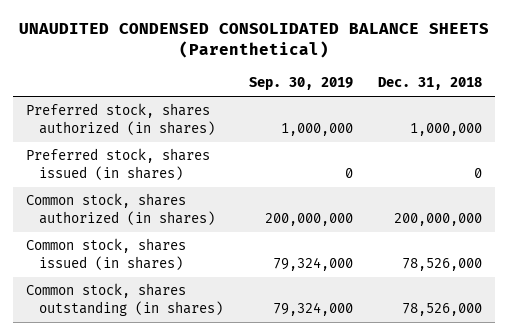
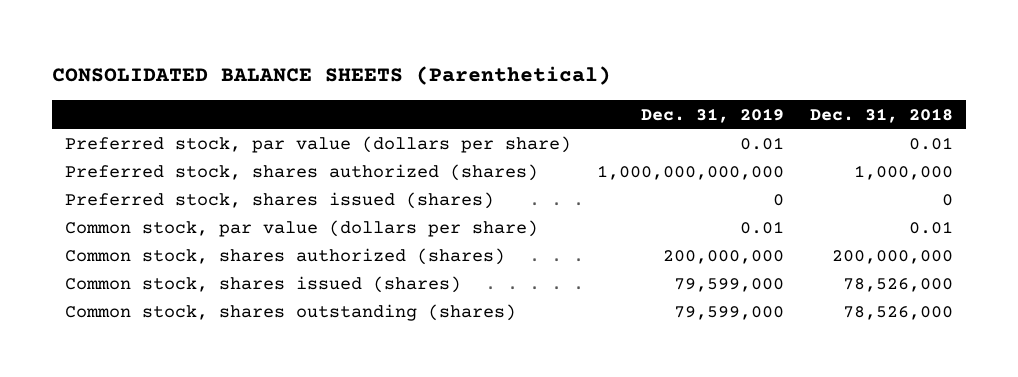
[19,23,490,59] UNAUDITED CONDENSED CONSOLIDATED BALANCE SHEETS (Parenthetical) -> [52,66,612,86] CONSOLIDATED BALANCE SHEETS (Parenthetical)
[248,77,353,91] Sep. 30, 2019 -> none
none -> [641,107,785,123] Dec. 31, 2019
none -> [65,135,572,153] Preferred stock, par value (dollars per share)
[25,103,216,135] Preferred stock, shares authorized (in shares) -> [65,163,539,181] Preferred stock, shares authorized (shares)
[25,148,210,180] Preferred stock, shares issued (in shares) -> [65,191,495,209] Preferred stock, shares issued (shares)
none -> [65,219,539,237] Common stock, par value (dollars per share)
[25,193,216,225] Common stock, shares authorized (in shares) -> [65,247,506,265] Common stock, shares authorized (shares)
[25,238,186,270] Common stock, shares issued (in shares) -> [65,275,462,293] Common stock, shares issued (shares)
[25,283,224,316] Common stock, shares outstanding (in shares) -> [65,303,517,321] Common stock, shares outstanding (shares)

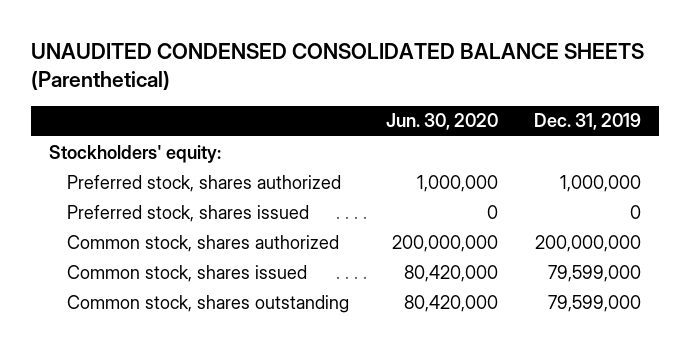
[52,66,612,86] CONSOLIDATED BALANCE SHEETS (Parenthetical) -> [31,43,645,91] UNAUDITED CONDENSED CONSOLIDATED BALANCE SHEETS (Parenthetical)
[809,107,953,123] Dec. 31, 2018 -> none
none -> [385,113,498,131] Jun. 30, 2020
[65,135,572,153] Preferred stock, par value (dollars per share) -> none
[65,219,539,237] Common stock, par value (dollars per share) -> none
none -> [49,144,222,163] Stockholders' equity:
[65,163,539,181] Preferred stock, shares authorized (shares) -> [67,174,342,192] Preferred stock, shares authorized
[597,164,785,180] 1,000,000,000,000 -> [559,174,641,192] 1,000,000
[65,191,495,209] Preferred stock, shares issued (shares) -> [67,204,310,222] Preferred stock, shares issued
[65,247,506,265] Common stock, shares authorized (shares) -> [67,234,340,252] Common stock, shares authorized
[65,275,462,293] Common stock, shares issued (shares) -> [67,264,308,282] Common stock, shares issued
[65,303,517,321] Common stock, shares outstanding (shares) -> [67,294,350,313] Common stock, shares outstanding

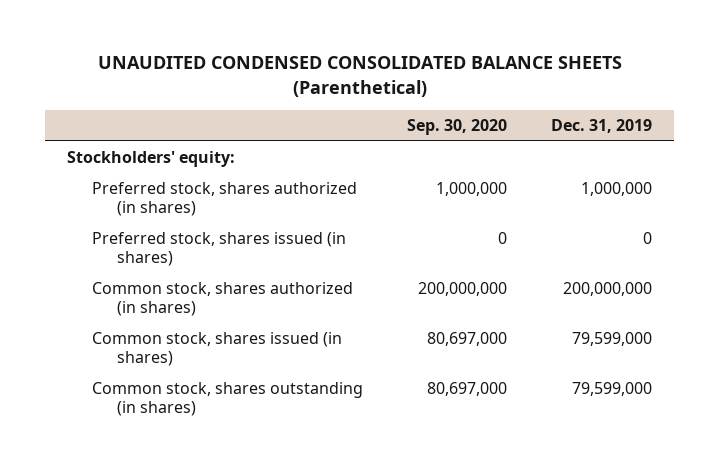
[385,113,498,131] Jun. 30, 2020 -> none
none -> [407,118,508,135] Sep. 30, 2020
[67,174,342,192] Preferred stock, shares authorized -> [91,182,357,217] Preferred stock, shares authorized (in shares)
[67,204,310,222] Preferred stock, shares issued -> [91,232,346,267] Preferred stock, shares issued (in shares)
[67,234,340,252] Common stock, shares authorized -> [91,282,353,317] Common stock, shares authorized (in shares)
[67,264,308,282] Common stock, shares issued -> [91,332,342,367] Common stock, shares issued (in shares)
[67,294,350,313] Common stock, shares outstanding -> [91,382,363,417] Common stock, shares outstanding (in shares)

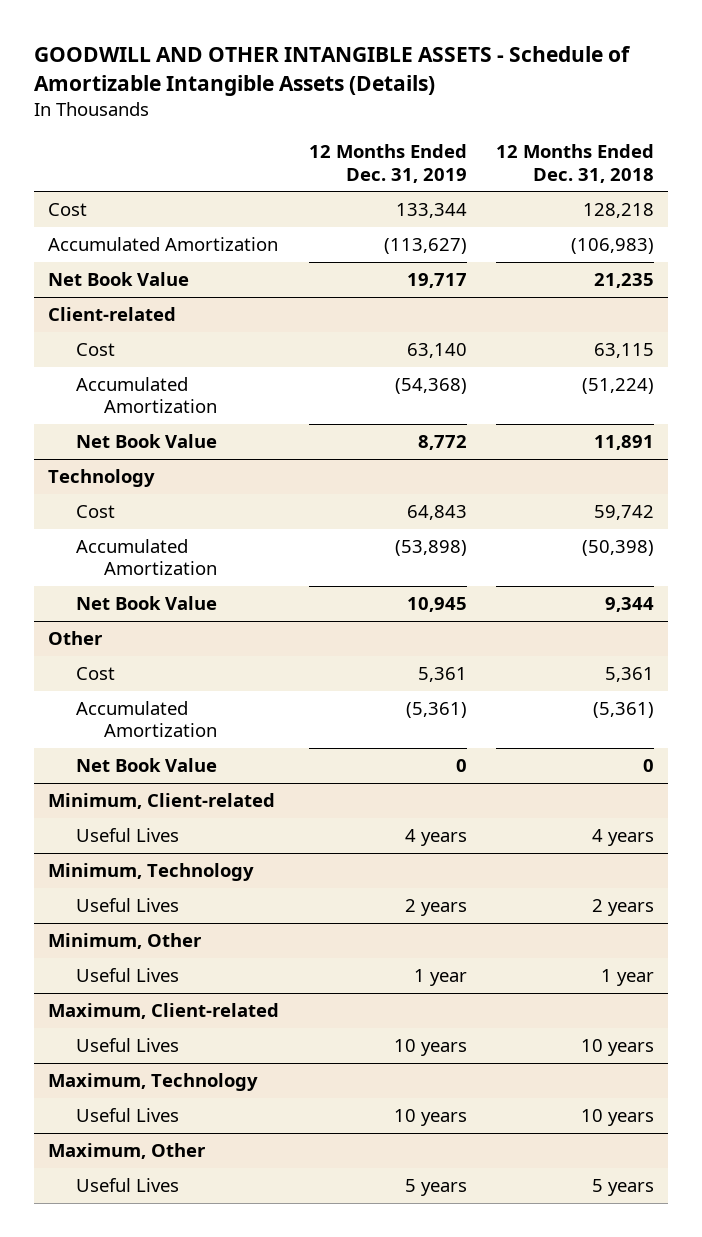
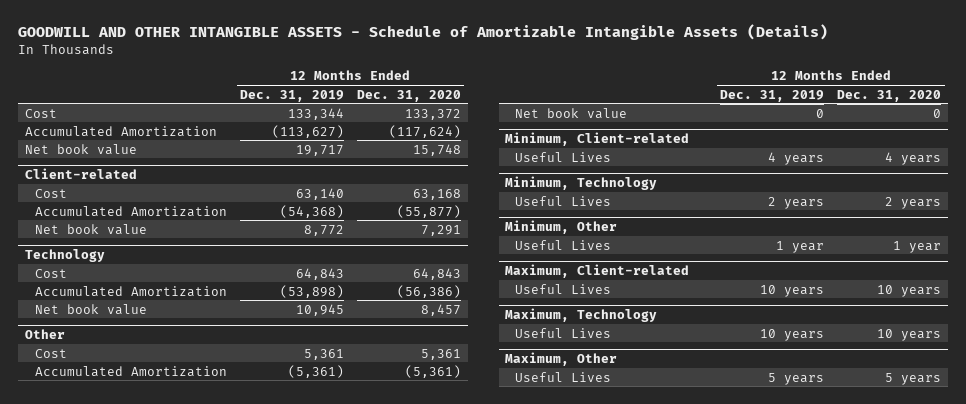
[495,144,654,183] 12 Months Ended Dec. 31, 2018 -> none
none -> [356,89,461,102] Dec. 31, 2020
[48,271,190,286] Net Book Value -> [24,143,137,155] Net book value
[76,433,218,448] Net Book Value -> [34,223,147,235] Net book value
[76,595,218,610] Net Book Value -> [34,303,147,315] Net book value
[76,757,218,772] Net Book Value -> [515,107,628,119] Net book value

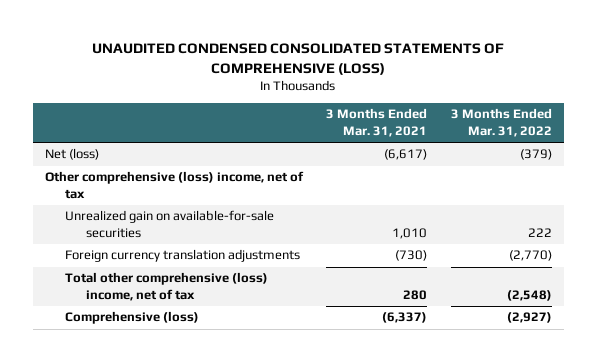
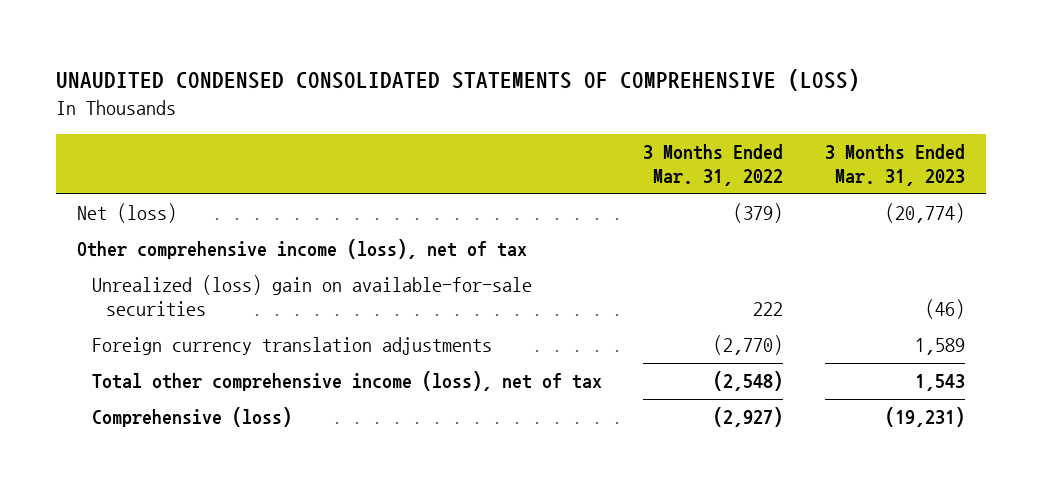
[326,108,428,137] 3 Months Ended Mar. 31, 2021 -> none
none -> [825,144,966,187] 3 Months Ended Mar. 31, 2023
[45,171,305,199] Other comprehensive (loss) income, net of tax -> [76,239,527,260] Other comprehensive income (loss), net of tax
[65,210,275,238] Unrealized gain on available-for-sale securities -> [91,275,532,317] Unrealized (loss) gain on available-for-sale securities
[65,272,269,301] Total other comprehensive (loss) income, net of tax -> [91,371,602,392] Total other comprehensive income (loss), net of tax

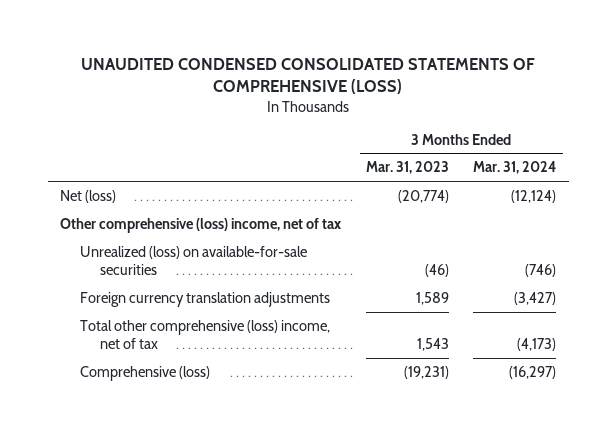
[643,144,784,187] 3 Months Ended Mar. 31, 2022 -> none
none -> [473,161,557,175] Mar. 31, 2024
[76,239,527,260] Other comprehensive income (loss), net of tax -> [60,217,342,233] Other comprehensive (loss) income, net of tax
[91,275,532,317] Unrealized (loss) gain on available-for-sale securities -> [79,245,307,276] Unrealized (loss) on available-for-sale securities
[91,371,602,392] Total other comprehensive income (loss), net of tax -> [79,319,330,350] Total other comprehensive (loss) income, net of tax

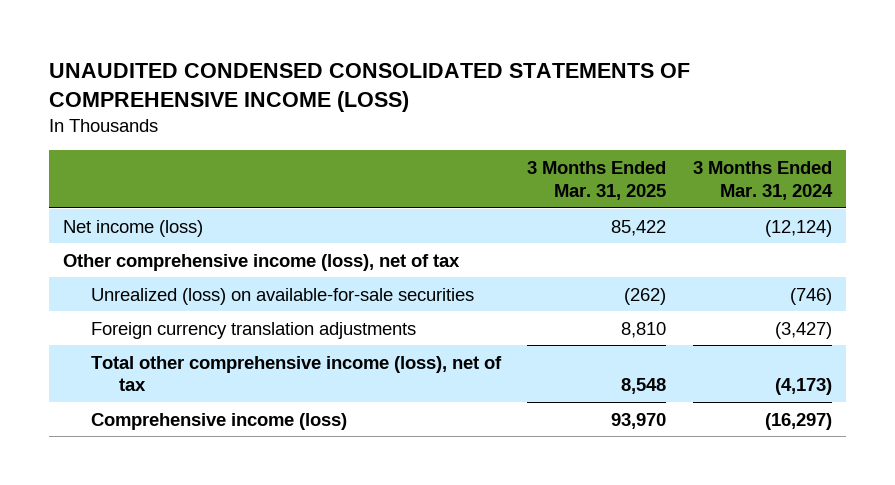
[81,57,536,95] UNAUDITED CONDENSED CONSOLIDATED STATEMENTS OF COMPREHENSIVE (LOSS) -> [49,62,691,112] UNAUDITED CONDENSED CONSOLIDATED STATEMENTS OF COMPREHENSIVE INCOME (LOSS)
[365,161,449,175] Mar. 31, 2023 -> none
none -> [527,161,667,200] 3 Months Ended Mar. 31, 2025
[60,189,117,203] Net (loss) -> [62,219,203,237] Net income (loss)
[60,217,342,233] Other comprehensive (loss) income, net of tax -> [62,253,460,271] Other comprehensive income (loss), net of tax
[79,319,330,350] Total other comprehensive (loss) income, net of tax -> [90,355,502,392] Total other comprehensive income (loss), net of tax
[79,365,210,381] Comprehensive (loss) -> [90,412,347,430] Comprehensive income (loss)

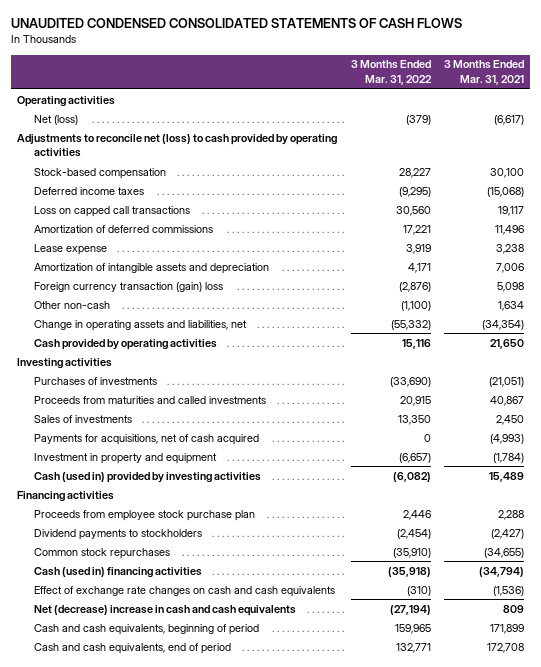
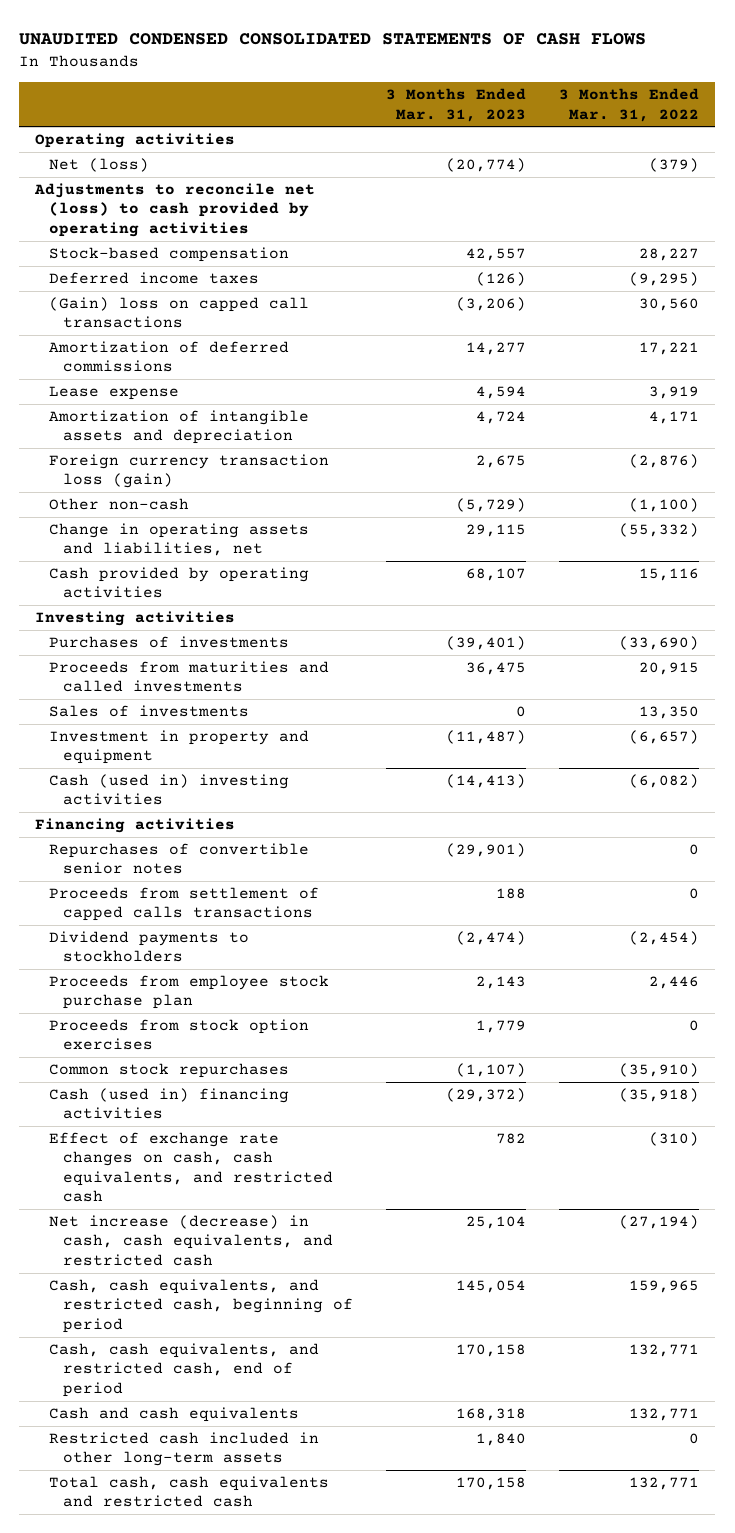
[443,60,524,85] 3 Months Ended Mar. 31, 2021 -> none
none -> [386,88,527,122] 3 Months Ended Mar. 31, 2023
[33,205,190,217] Loss on capped call transactions -> [49,297,310,329] (Gain) loss on capped call transactions
[33,281,223,292] Foreign currency transaction (gain) loss -> [49,454,330,489] Foreign currency transaction loss (gain)
[33,433,259,445] Payments for acquisitions, net of cash acquired -> none
[33,471,261,483] Cash (used in) provided by investing activities -> [49,774,290,806] Cash (used in) investing activities
none -> [49,843,310,875] Repurchases of convertible senior notes
none -> [49,887,320,922] Proceeds from settlement of capped calls transactions
[33,509,255,521] Proceeds from employee stock purchase plan -> [49,975,330,1010] Proceeds from employee stock purchase plan
none -> [49,1019,310,1051] Proceeds from stock option exercises
[33,585,335,597] Effect of exchange rate changes on cash and cash equivalents -> [49,1132,334,1203] Effect of exchange rate changes on cash, cash equivalents, and restricted cash
[33,604,296,616] Net (decrease) increase in cash and cash equivalents -> [49,1215,334,1266] Net increase (decrease) in cash, cash equivalents, and restricted cash
[33,623,259,635] Cash and cash equivalents, beginning of period -> [49,1279,354,1333] Cash, cash equivalents, and restricted cash, beginning of period
[33,642,231,654] Cash and cash equivalents, end of period -> [49,1343,320,1397] Cash, cash equivalents, and restricted cash, end of period
none -> [49,1407,300,1423] Cash and cash equivalents
none -> [49,1432,320,1467] Restricted cash included in other long-term assets
none -> [49,1476,330,1508] Total cash, cash equivalents and restricted cash

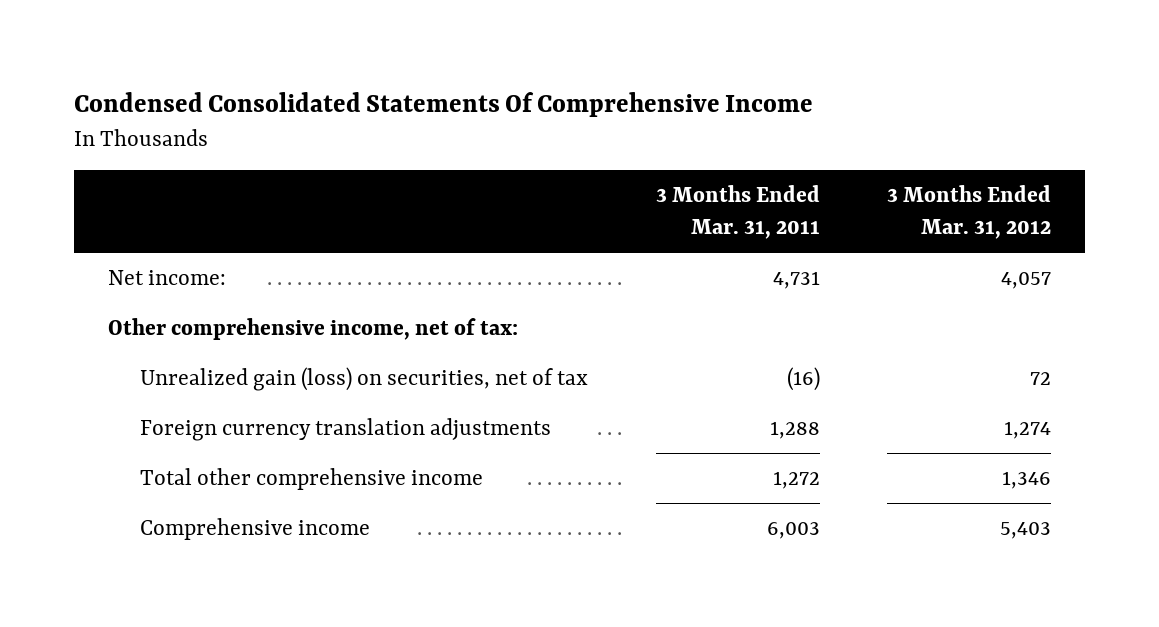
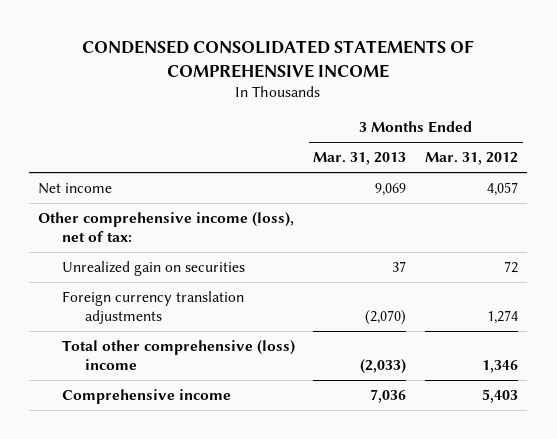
[74,92,814,118] Condensed Consolidated Statements Of Comprehensive Income -> [82,39,475,78] CONDENSED CONSOLIDATED STATEMENTS OF COMPREHENSIVE INCOME
[655,185,820,240] 3 Months Ended Mar. 31, 2011 -> none
none -> [313,152,407,166] Mar. 31, 2013
[107,270,226,286] Net income: -> [38,182,113,194] Net income
[107,318,518,341] Other comprehensive income, net of tax: -> [38,211,295,242] Other comprehensive income (loss), net of tax:
[140,367,589,392] Unrealized gain (loss) on securities, net of tax -> [61,260,245,276] Unrealized gain on securities
[140,468,484,491] Total other comprehensive income -> [61,339,295,370] Total other comprehensive (loss) income

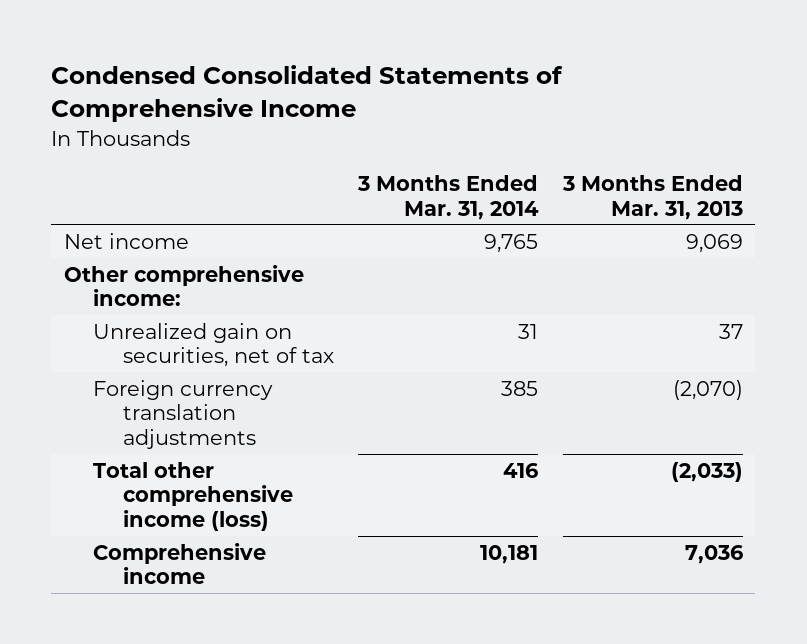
[82,39,475,78] CONDENSED CONSOLIDATED STATEMENTS OF COMPREHENSIVE INCOME -> [51,65,564,123] Condensed Consolidated Statements of Comprehensive Income
[425,152,519,166] Mar. 31, 2012 -> none
none -> [357,174,540,220] 3 Months Ended Mar. 31, 2014
[38,211,295,242] Other comprehensive income (loss), net of tax: -> [63,264,304,307] Other comprehensive income:
[61,260,245,276] Unrealized gain on securities -> [93,322,334,368] Unrealized gain on securities, net of tax
[61,339,295,370] Total other comprehensive (loss) income -> [93,461,293,532] Total other comprehensive income (loss)

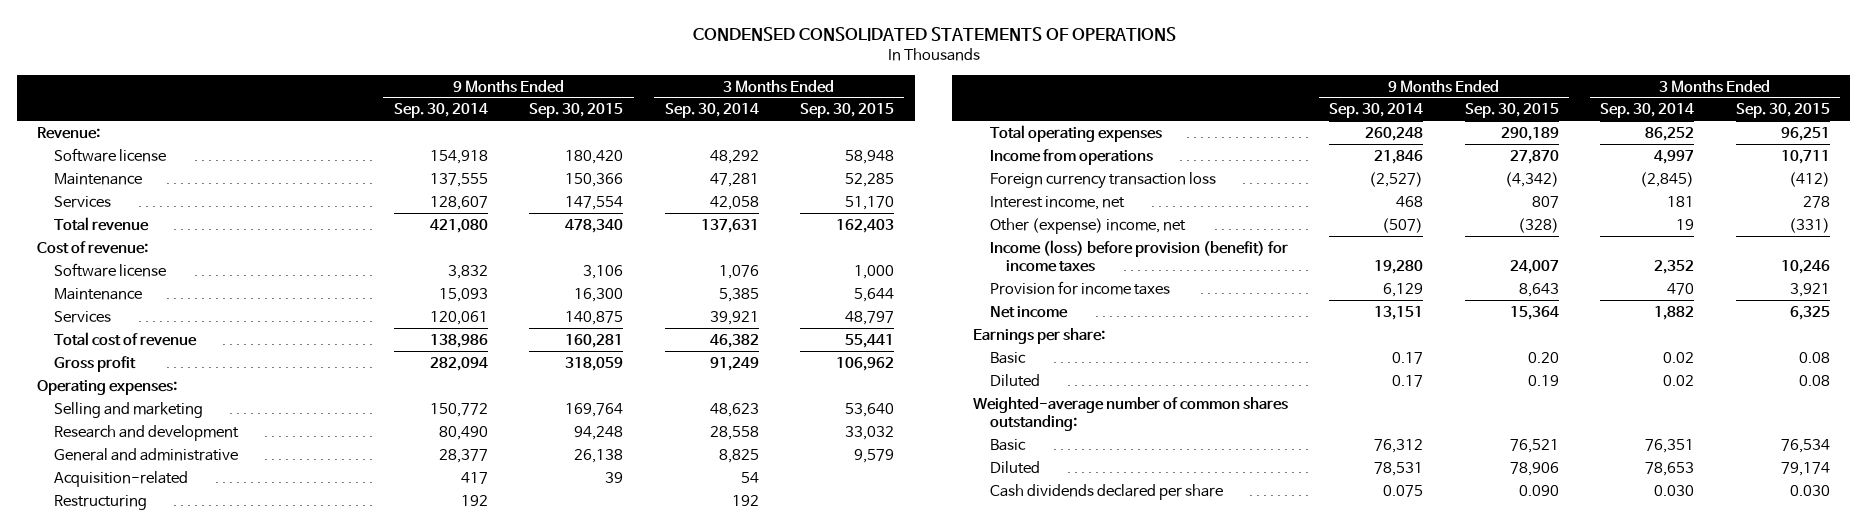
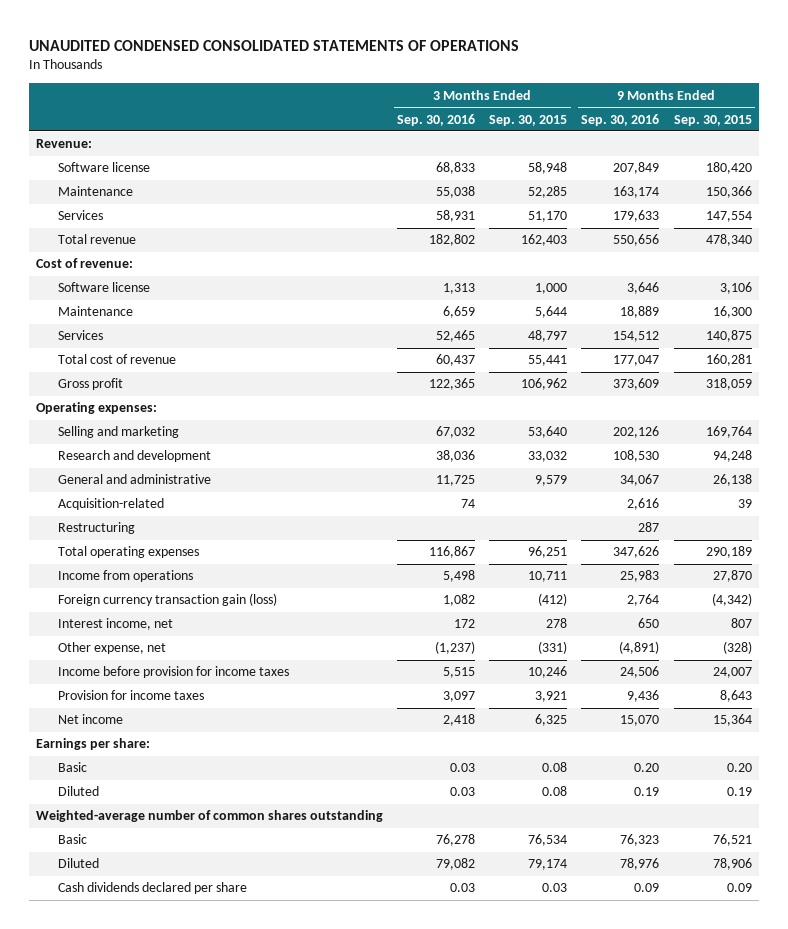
[692,26,1176,41] CONDENSED CONSOLIDATED STATEMENTS OF OPERATIONS -> [28,39,519,51] UNAUDITED CONDENSED CONSOLIDATED STATEMENTS OF OPERATIONS
[393,103,488,119] Sep. 30, 2014 -> none
[664,103,759,119] Sep. 30, 2014 -> none
none -> [397,113,476,126] Sep. 30, 2016
none -> [581,113,660,126] Sep. 30, 2016
[989,171,1216,189] Foreign currency transaction loss -> [58,593,278,607] Foreign currency transaction gain (loss)
[989,217,1186,234] Other (expense) income, net -> [58,642,167,655] Other expense, net
[989,239,1288,273] Income (loss) before provision (benefit) for income taxes -> [58,666,290,679] Income before provision for income taxes
[972,396,1288,432] Weighted-average number of common shares outstanding: -> [36,810,384,823] Weighted-average number of common shares outstanding
[1518,484,1559,496] 0.090 -> [726,883,752,893] 0.09
[1789,484,1830,496] 0.030 -> [542,883,568,893] 0.03

